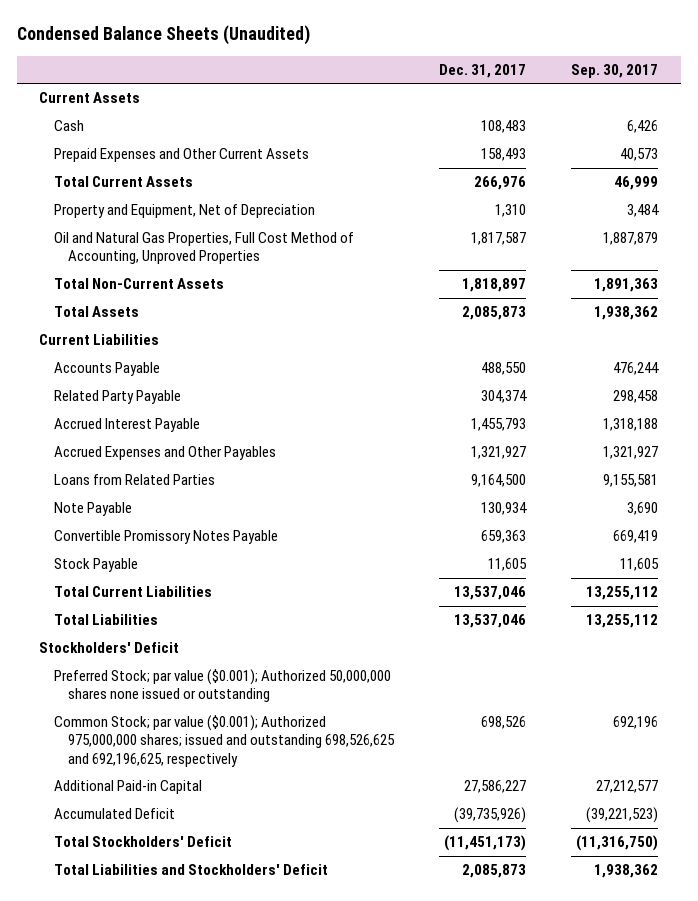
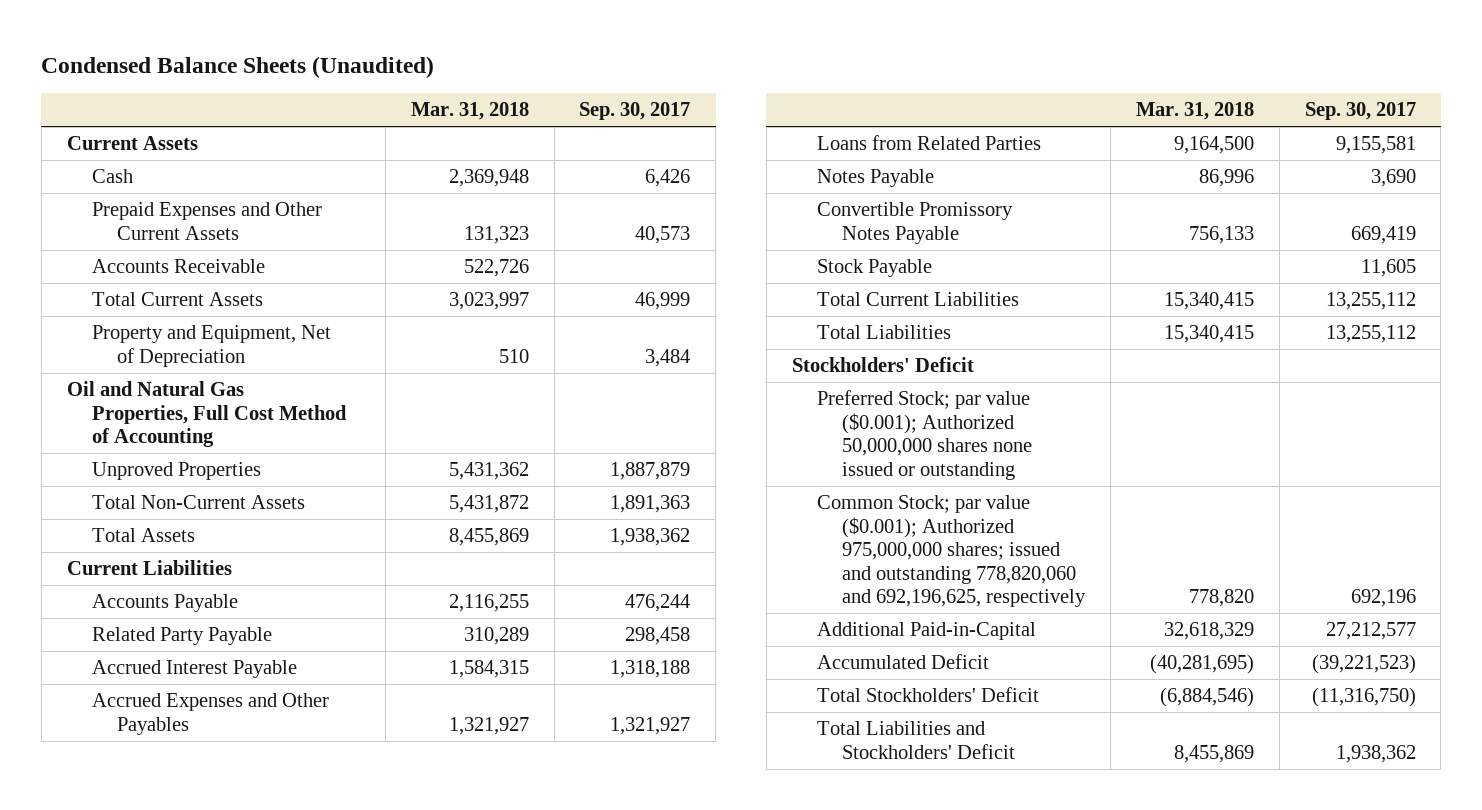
[439,63,527,78] Dec. 31, 2017 -> none
none -> [410,102,529,121] Mar. 31, 2018
none -> [91,259,265,274] Accounts Receivable
none -> [66,381,347,448] Oil and Natural Gas Properties, Full Cost Method of Accounting
[53,232,354,265] Oil and Natural Gas Properties, Full Cost Method of Accounting, Unproved Properties -> [91,462,261,481] Unproved Properties
[53,502,132,517] Note Payable -> [816,169,934,188] Notes Payable
[53,715,396,767] Common Stock; par value ($0.001); Authorized 975,000,000 shares; issued and outstanding 698,526,625 and 692,196,625, respectively -> [816,495,1087,608] Common Stock; par value ($0.001); Authorized 975,000,000 shares; issued and outstanding 778,820,060 and 692,196,625, respectively
[53,780,202,795] Additional Paid-in Capital -> [816,622,1036,641] Additional Paid-in-Capital

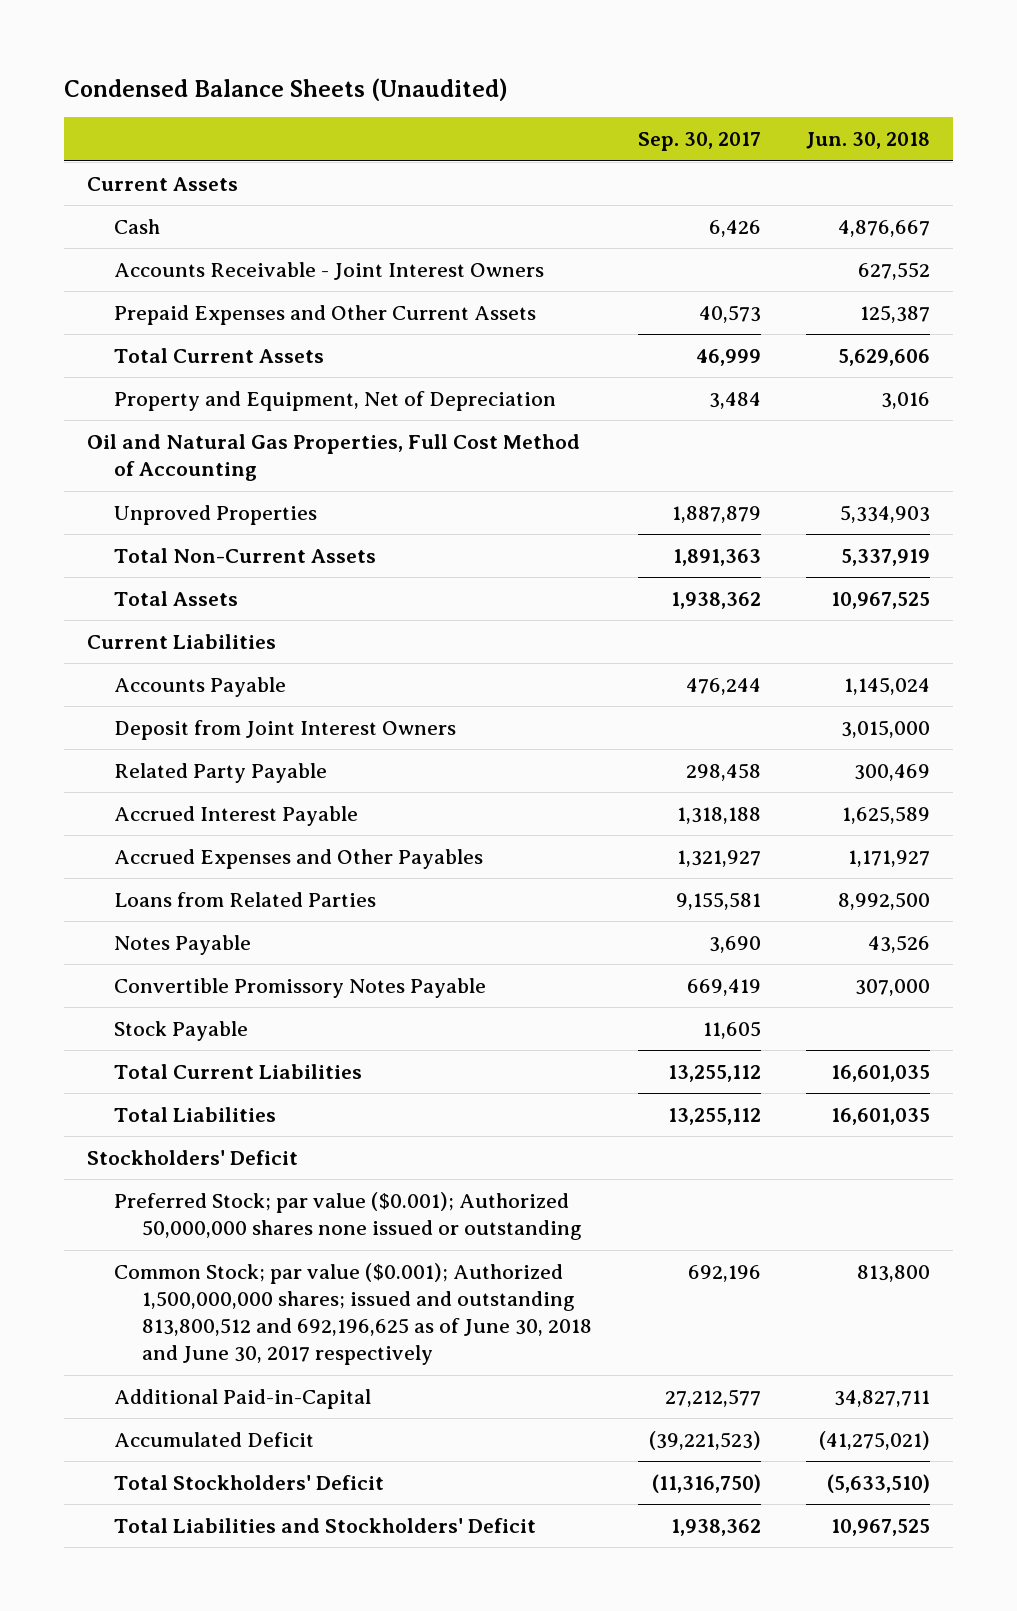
[410,102,529,121] Mar. 31, 2018 -> none
none -> [805,132,930,150] Jun. 30, 2018
none -> [114,261,545,280] Accounts Receivable - Joint Interest Owners
[91,259,265,274] Accounts Receivable -> none
none -> [114,719,457,740] Deposit from Joint Interest Owners
[816,495,1087,608] Common Stock; par value ($0.001); Authorized 975,000,000 shares; issued and outstanding 778,820,060 and 692,196,625, respectively -> [114,1262,593,1366] Common Stock; par value ($0.001); Authorized 1,500,000,000 shares; issued and outstanding 813,800,512 and 692,196,625 as of June 30, 2018 and June 30, 2017 respectively

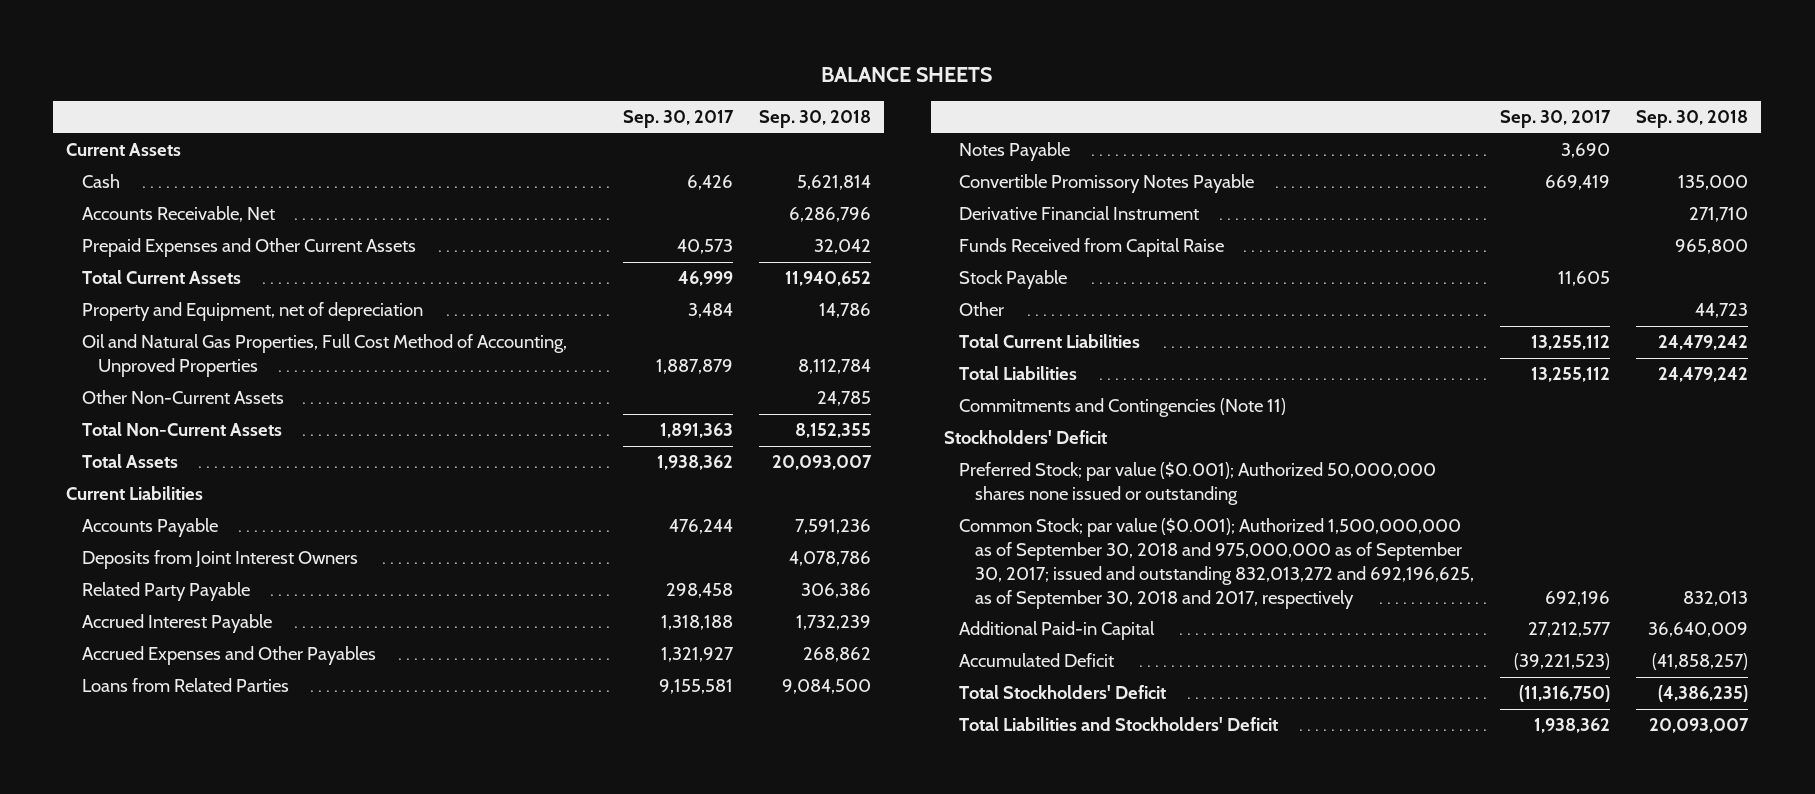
[64,77,509,101] Condensed Balance Sheets (Unaudited) -> [821,67,993,83] BALANCE SHEETS
[805,132,930,150] Jun. 30, 2018 -> none
none -> [759,110,872,129] Sep. 30, 2018
[114,261,545,280] Accounts Receivable - Joint Interest Owners -> [82,206,276,223] Accounts Receivable, Net
[86,433,580,482] Oil and Natural Gas Properties, Full Cost Method of Accounting -> none
[114,390,557,411] Property and Equipment, Net of Depreciation -> [82,302,424,322] Property and Equipment, net of depreciation
[114,504,318,525] Unproved Properties -> [82,334,568,378] Oil and Natural Gas Properties, Full Cost Method of Accounting, Unproved Properties
none -> [82,390,285,405] Other Non-Current Assets
[114,719,457,740] Deposit from Joint Interest Owners -> [82,550,359,570] Deposits from Joint Interest Owners
none -> [959,206,1200,221] Derivative Financial Instrument
none -> [959,238,1225,258] Funds Received from Capital Raise
none -> [959,302,1005,317] Other
none -> [959,398,1287,418] Commitments and Contingencies (Note 11)
[114,1262,593,1366] Common Stock; par value ($0.001); Authorized 1,500,000,000 shares; issued and outstanding 813,800,512 and 692,196,625 as of June 30, 2018 and June 30, 2017 respectively -> [959,518,1475,609] Common Stock; par value ($0.001); Authorized 1,500,000,000 as of September 30, 2018 and 975,000,000 as of September 30, 2017; issued and outstanding 832,013,272 and 692,196,625, as of September 30, 2018 and 2017, respectively
[114,1388,372,1409] Additional Paid-in-Capital -> [959,621,1156,641] Additional Paid-in Capital

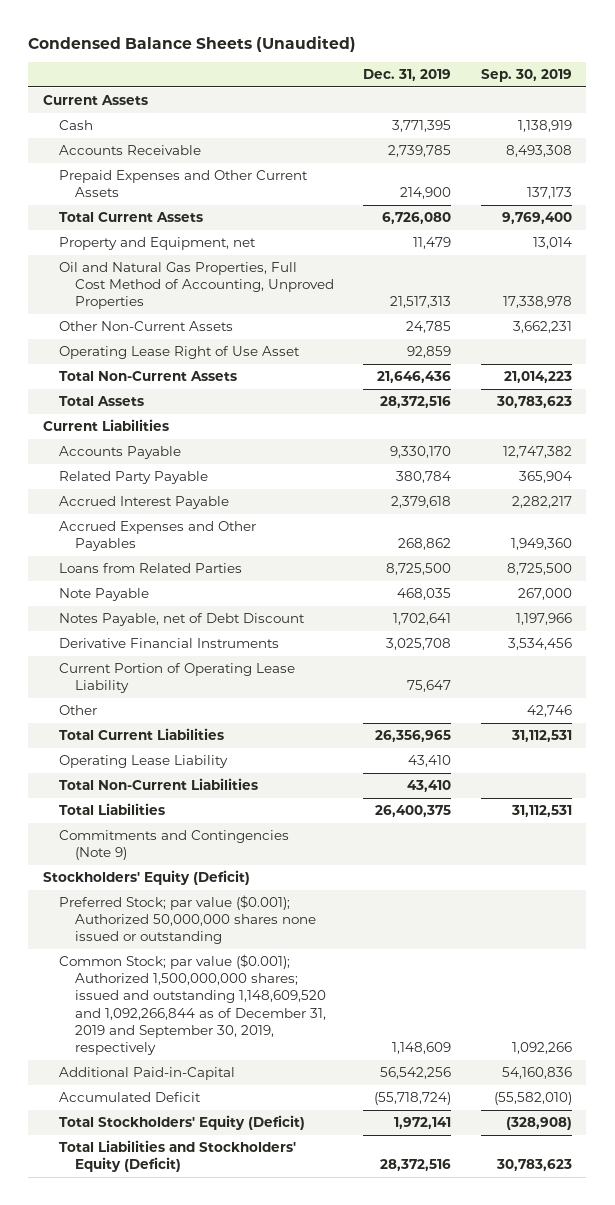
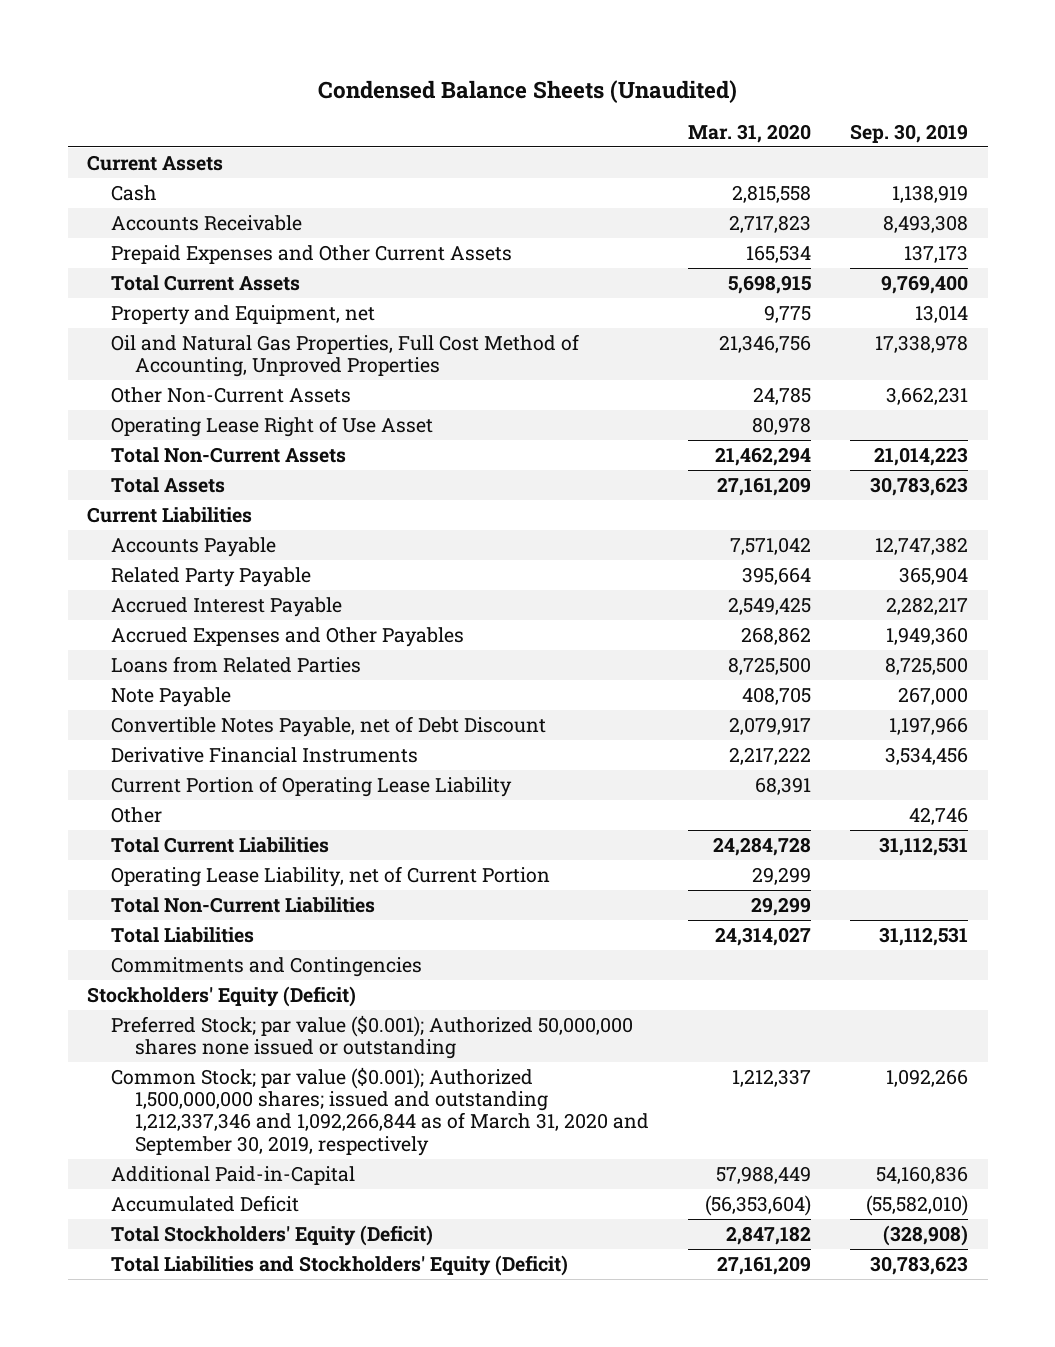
[363,69,452,82] Dec. 31, 2019 -> none
none -> [687,124,811,144] Mar. 31, 2020
[58,612,305,626] Notes Payable, net of Debt Discount -> [111,715,547,737] Convertible Notes Payable, net of Debt Discount
[58,754,228,768] Operating Lease Liability -> [111,865,551,887] Operating Lease Liability, net of Current Portion
[58,829,289,861] Commitments and Contingencies (Note 9) -> [111,956,423,977] Commitments and Contingencies
[58,953,326,1056] Common Stock; par value ($0.001); Authorized 1,500,000,000 shares; issued and outstanding 1,148,609,520 and 1,092,266,844 as of December 31, 2019 and September 30, 2019, respectively -> [111,1066,649,1156] Common Stock; par value ($0.001); Authorized 1,500,000,000 shares; issued and outstanding 1,212,337,346 and 1,092,266,844 as of March 31, 2020 and September 30, 2019, respectively

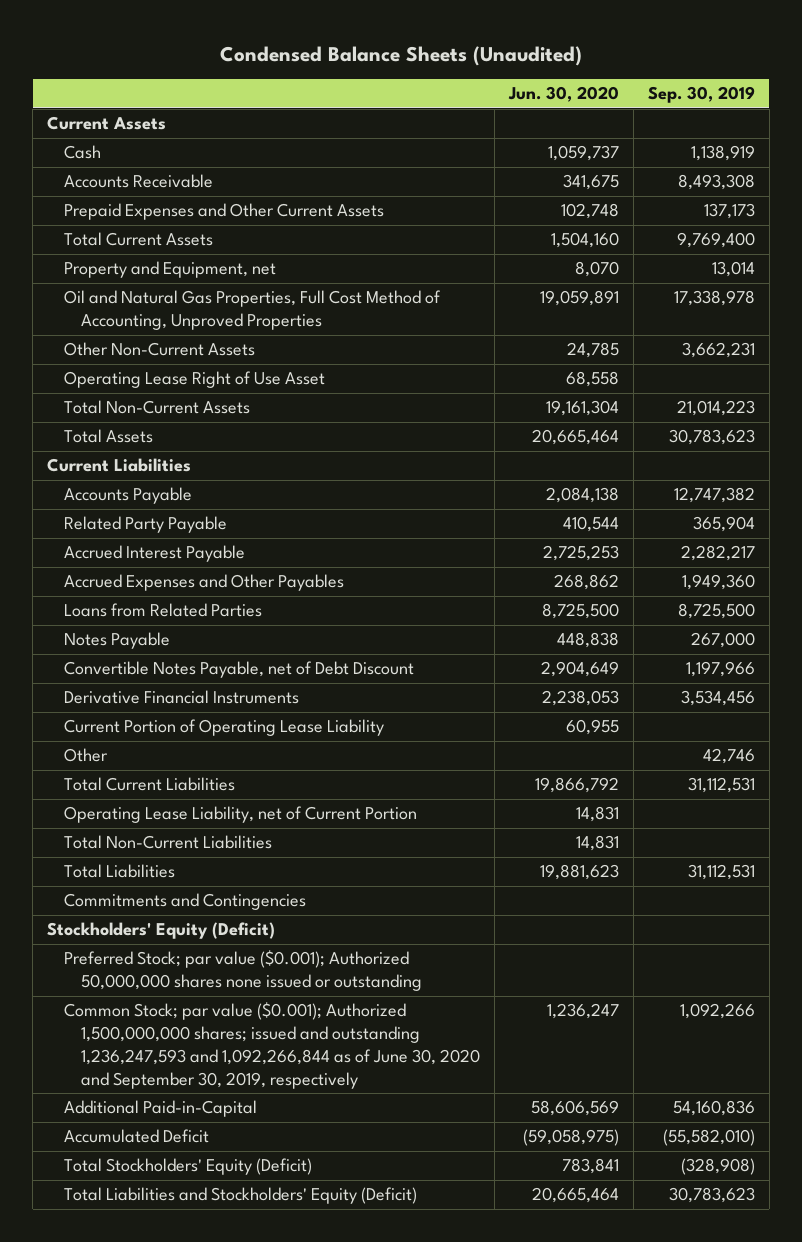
[687,124,811,144] Mar. 31, 2020 -> none
none -> [507,86,619,103] Jun. 30, 2020
[111,686,232,707] Note Payable -> [63,632,170,650] Notes Payable
[111,1066,649,1156] Common Stock; par value ($0.001); Authorized 1,500,000,000 shares; issued and outstanding 1,212,337,346 and 1,092,266,844 as of March 31, 2020 and September 30, 2019, respectively -> [63,1002,480,1089] Common Stock; par value ($0.001); Authorized 1,500,000,000 shares; issued and outstanding 1,236,247,593 and 1,092,266,844 as of June 30, 2020 and September 30, 2019, respectively

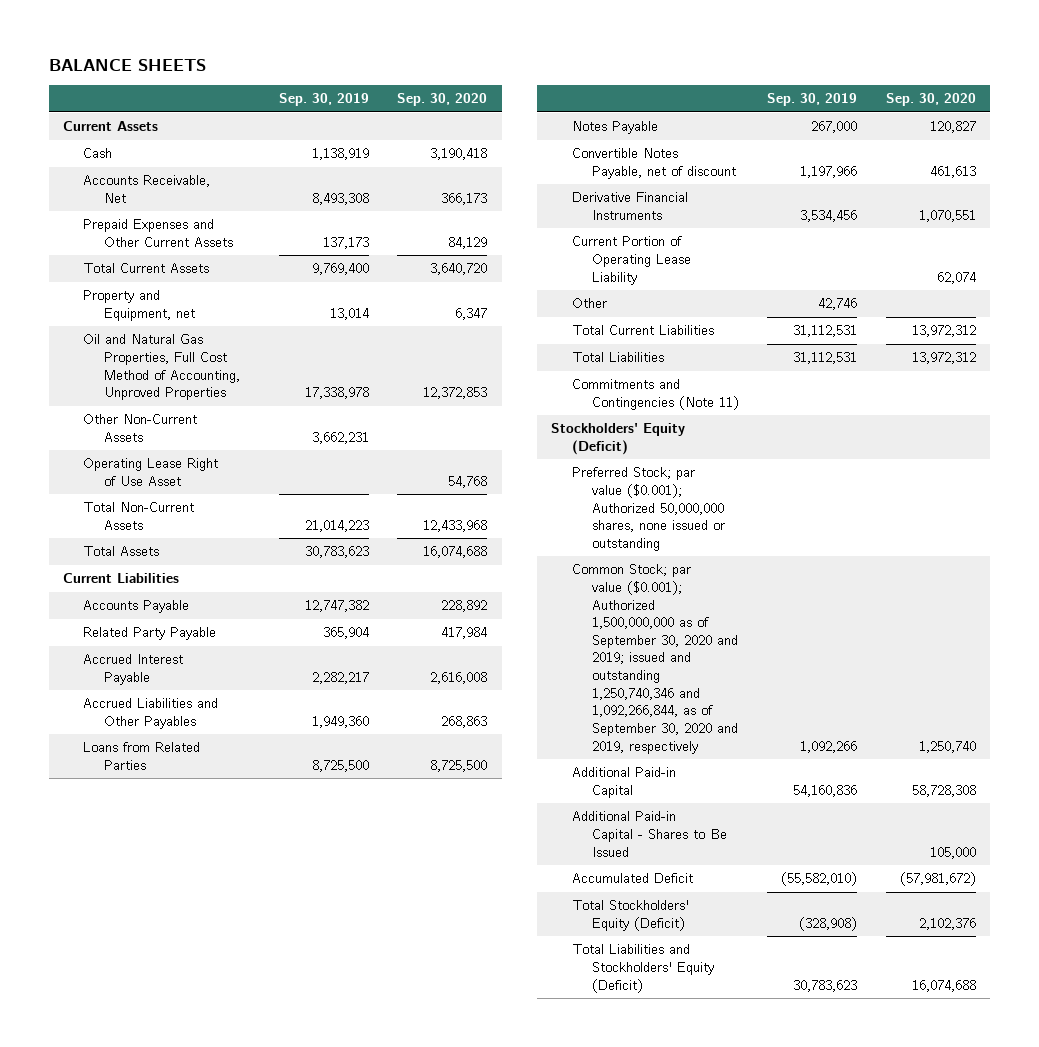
[219,45,582,66] Condensed Balance Sheets (Unaudited) -> [48,58,206,71] BALANCE SHEETS
[507,86,619,103] Jun. 30, 2020 -> none
none -> [397,93,488,107] Sep. 30, 2020
[63,174,213,189] Accounts Receivable -> [83,175,211,203] Accounts Receivable, Net
[63,574,344,592] Accrued Expenses and Other Payables -> [83,698,219,729] Accrued Liabilities and Other Payables
[63,661,414,679] Convertible Notes Payable, net of Debt Discount -> [571,148,736,179] Convertible Notes Payable, net of discount
[63,806,417,824] Operating Lease Liability, net of Current Portion -> none
[63,835,272,850] Total Non-Current Liabilities -> none
[63,893,306,911] Commitments and Contingencies -> [571,379,739,410] Commitments and Contingencies (Note 11)
[63,950,422,992] Preferred Stock; par value ($0.001); Authorized 50,000,000 shares none issued or outstanding -> [571,467,725,551] Preferred Stock; par value ($0.001); Authorized 50,000,000 shares, none issued or outstanding
[63,1002,480,1089] Common Stock; par value ($0.001); Authorized 1,500,000,000 shares; issued and outstanding 1,236,247,593 and 1,092,266,844 as of June 30, 2020 and September 30, 2019, respectively -> [571,564,738,754] Common Stock; par value ($0.001); Authorized 1,500,000,000 as of September 30, 2020 and 2019; issued and outstanding 1,250,740,346 and 1,092,266,844, as of September 30, 2020 and 2019, respectively
[63,1100,257,1118] Additional Paid-in-Capital -> [571,767,676,798] Additional Paid-in Capital
none -> [571,811,727,857] Additional Paid-in Capital - Shares to Be Issued

